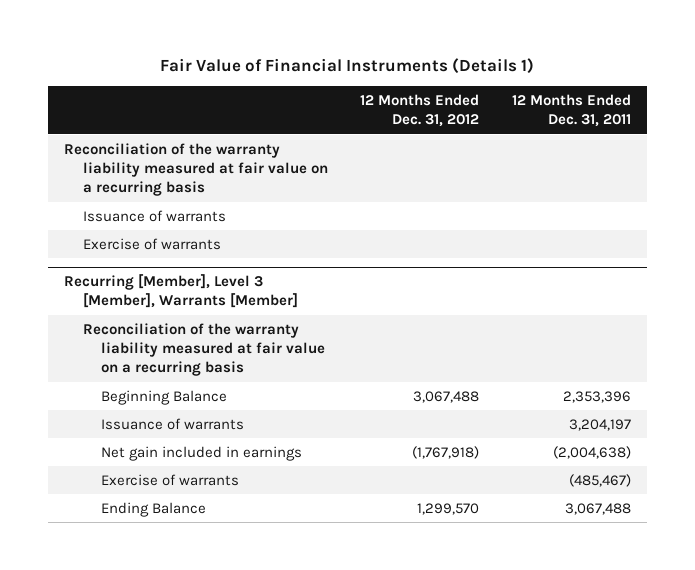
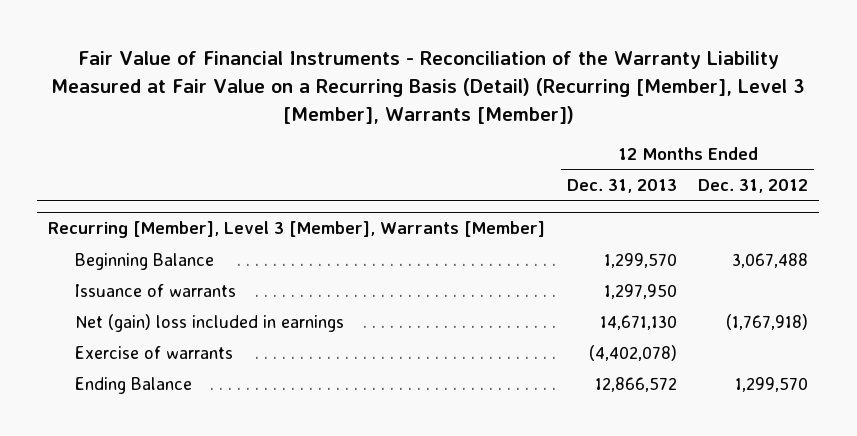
[160,58,535,75] Fair Value of Financial Instruments (Details 1) -> [51,51,806,124] Fair Value of Financial Instruments - Reconciliation of the Warranty Liability Measured at Fair Value on a Recurring Basis (Detail) (Recurring [Member], Level 3 [Member], Warrants [Member])
[511,94,631,128] 12 Months Ended Dec. 31, 2011 -> none
none -> [566,179,677,194] Dec. 31, 2013
[64,142,328,196] Reconciliation of the warranty liability measured at fair value on a recurring basis -> none
[82,209,226,222] Issuance of warrants -> none
[82,237,221,250] Exercise of warrants -> none
[82,322,326,376] Reconciliation of the warranty liability measured at fair value on a recurring basis -> none
[101,445,303,461] Net gain included in earnings -> [75,313,345,332] Net (gain) loss included in earnings

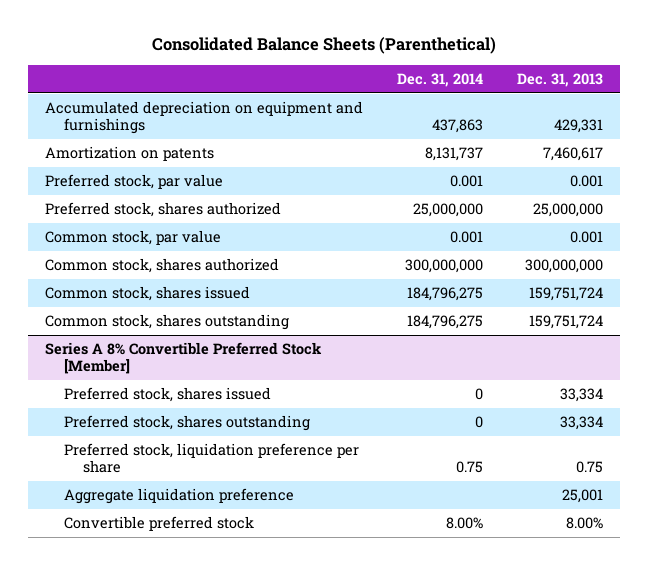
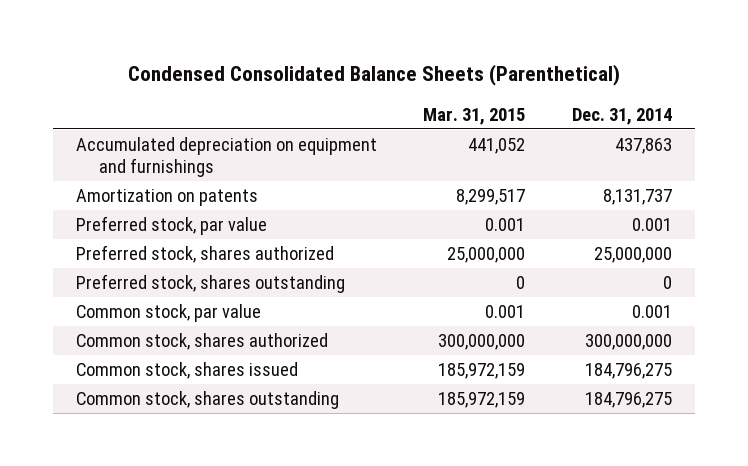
[151,37,496,55] Consolidated Balance Sheets (Parenthetical) -> [127,64,620,87] Condensed Consolidated Balance Sheets (Parenthetical)
[516,73,603,88] Dec. 31, 2013 -> none
none -> [423,107,526,125] Mar. 31, 2015
none -> [76,273,346,293] Preferred stock, shares outstanding
[44,342,322,375] Series A 8% Convertible Preferred Stock [Member] -> none
[63,387,271,403] Preferred stock, shares issued -> none
[63,415,310,432] Preferred stock, shares outstanding -> none
[63,443,359,474] Preferred stock, liquidation preference per share -> none
[63,488,294,505] Aggregate liquidation preference -> none
[63,516,254,532] Convertible preferred stock -> none

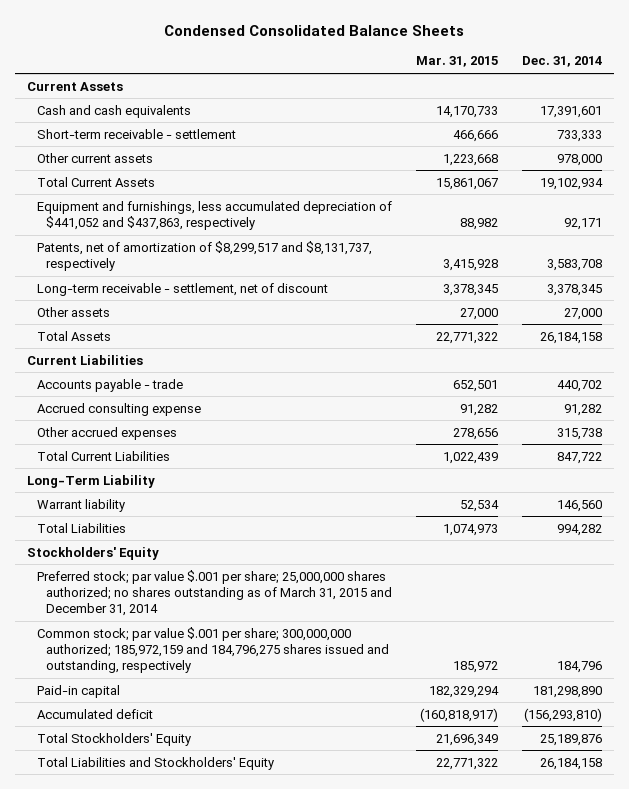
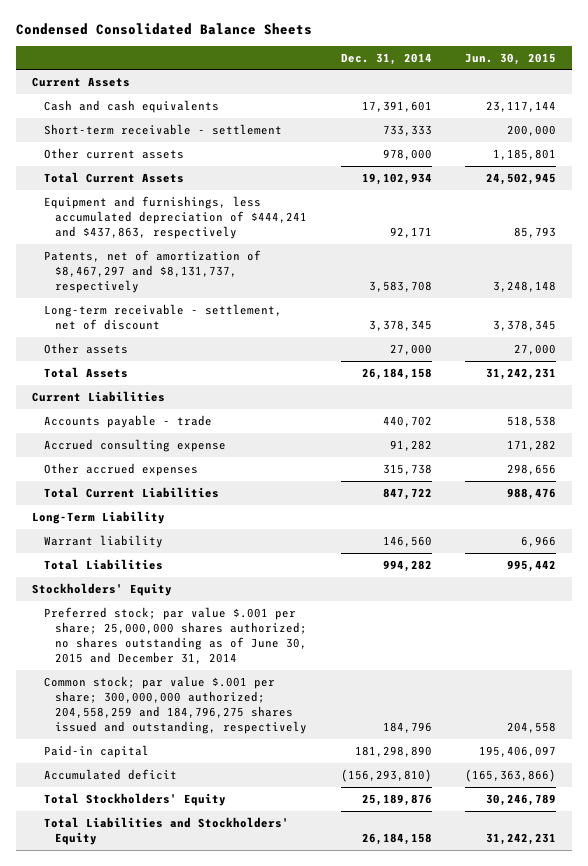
[416,56,499,68] Mar. 31, 2015 -> none
none -> [464,52,556,65] Jun. 30, 2015
[36,200,392,230] Equipment and furnishings, less accumulated depreciation of $441,052 and $437,863, respectively -> [43,195,308,240] Equipment and furnishings, less accumulated depreciation of $444,241 and $437,863, respectively
[36,240,372,271] Patents, net of amortization of $8,299,517 and $8,131,737, respectively -> [43,249,261,294] Patents, net of amortization of $8,467,297 and $8,131,737, respectively
[36,569,393,617] Preferred stock; par value $.001 per share; 25,000,000 shares authorized; no shares outstanding as of March 31, 2015 and December 31, 2014 -> [43,606,308,665] Preferred stock; par value $.001 per share; 25,000,000 shares authorized; no shares outstanding as of June 30, 2015 and December 31, 2014
[36,626,390,674] Common stock; par value $.001 per share; 300,000,000 authorized; 185,972,159 and 184,796,275 shares issued and outstanding, respectively -> [43,675,308,735] Common stock; par value $.001 per share; 300,000,000 authorized; 204,558,259 and 184,796,275 shares issued and outstanding, respectively

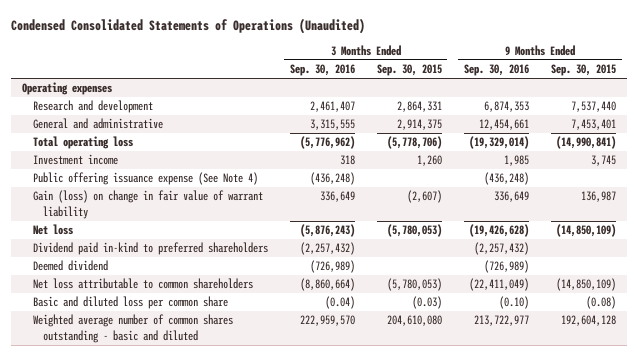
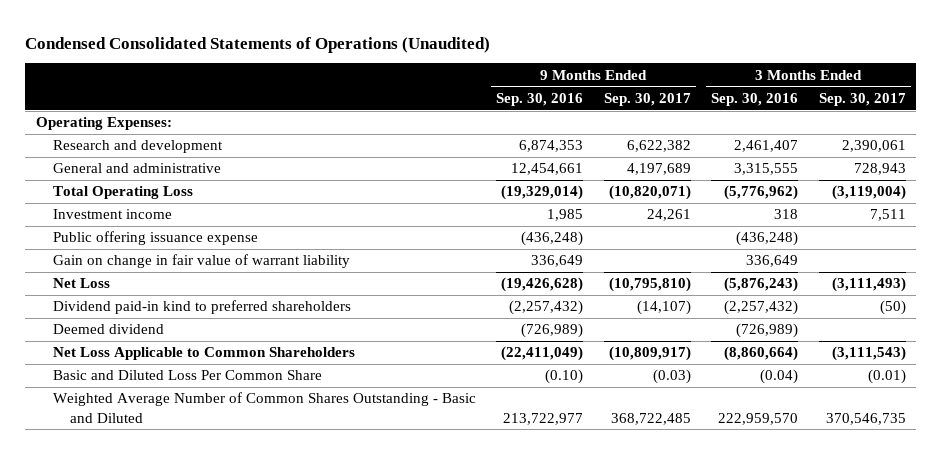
[376,64,442,77] Sep. 30, 2015 -> none
[551,64,617,77] Sep. 30, 2015 -> none
none -> [603,92,691,106] Sep. 30, 2017
none -> [818,92,906,106] Sep. 30, 2017
[22,82,113,96] Operating expenses -> [35,117,172,131] Operating Expenses:
[32,136,133,150] Total operating loss -> [52,186,193,200] Total Operating Loss
[32,172,258,186] Public offering issuance expense (See Note 4) -> [52,231,258,246] Public offering issuance expense
[32,190,263,219] Gain (loss) on change in fair value of warrant liability -> [52,254,350,269] Gain on change in fair value of warrant liability
[32,224,73,236] Net loss -> [52,278,110,289] Net Loss
[32,242,268,256] Dividend paid in-kind to preferred shareholders -> [52,300,351,315] Dividend paid-in kind to preferred shareholders
[32,278,253,290] Net loss attributable to common shareholders -> [52,347,355,361] Net Loss Applicable to Common Shareholders
[32,296,228,310] Basic and diluted loss per common share -> [52,370,322,381] Basic and Diluted Loss Per Common Share
[32,314,233,343] Weighted average number of common shares outstanding - basic and diluted -> [52,392,476,423] Weighted Average Number of Common Shares Outstanding - Basic and Diluted

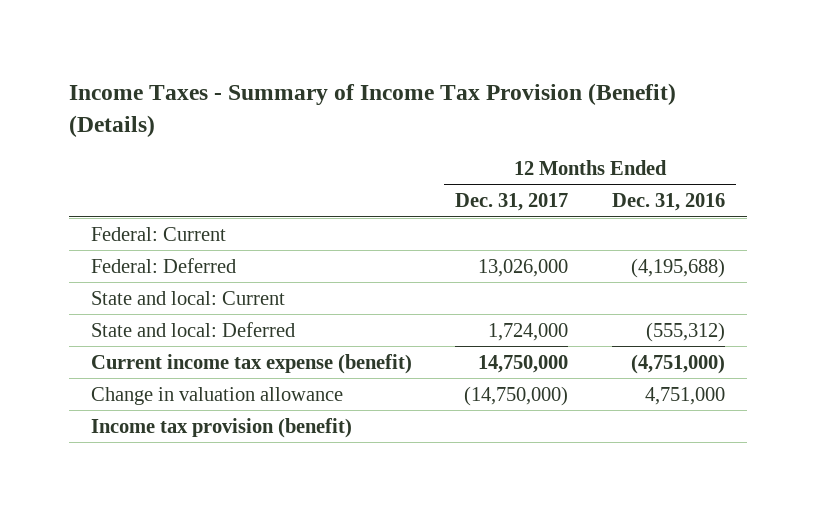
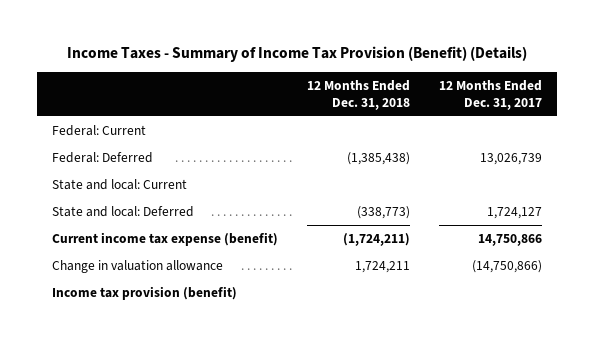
[612,193,726,212] Dec. 31, 2016 -> none
none -> [306,79,410,110] 12 Months Ended Dec. 31, 2018
[478,258,569,277] 13,026,000 -> [479,152,542,165] 13,026,739
[488,322,569,341] 1,724,000 -> [486,206,542,219] 1,724,127
[478,354,569,373] 14,750,000 -> [477,233,542,246] 14,750,866
[464,385,569,406] (14,750,000) -> [471,259,542,273] (14,750,866)

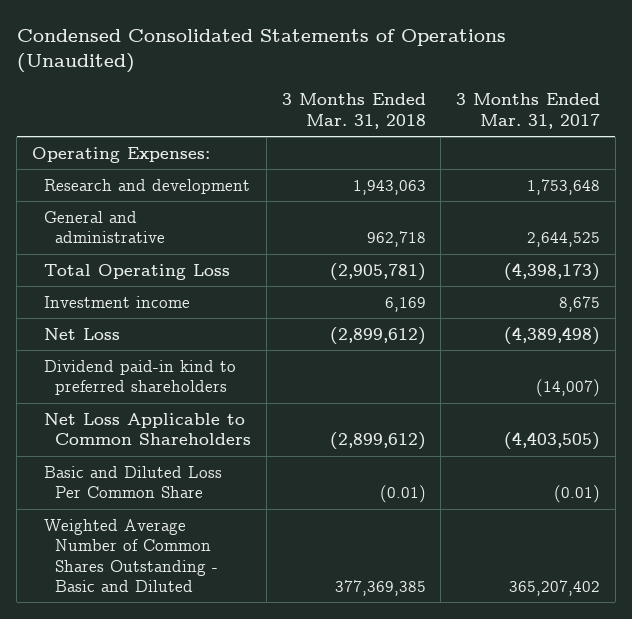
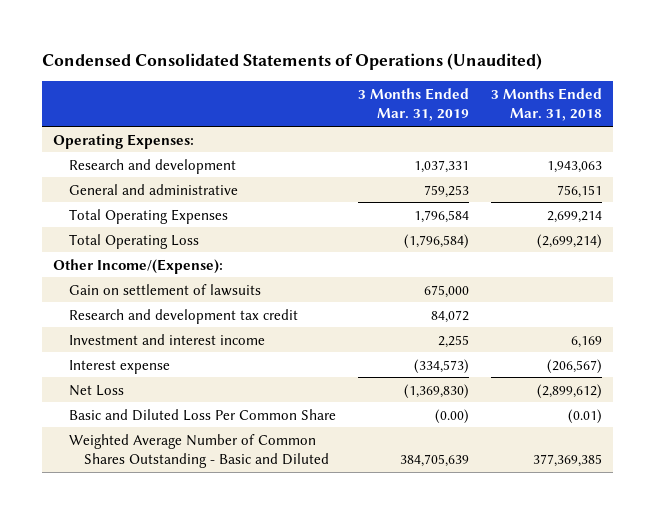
[456,93,601,129] 3 Months Ended Mar. 31, 2017 -> none
none -> [357,87,469,122] 3 Months Ended Mar. 31, 2019
[366,231,426,248] 962,718 -> [556,184,602,198] 756,151
none -> [68,208,228,224] Total Operating Expenses
[329,262,426,281] (2,905,781) -> [536,233,602,249] (2,699,214)
none -> [53,258,224,274] Other Income/(Expense):
none -> [68,283,261,296] Gain on settlement of lawsuits
none -> [68,308,298,324] Research and development tax credit
[43,295,190,308] Investment income -> [68,333,265,345] Investment and interest income
none -> [68,359,170,374] Interest expense
[43,359,236,396] Dividend paid-in kind to preferred shareholders -> none
[43,412,252,446] Net Loss Applicable to Common Shareholders -> none

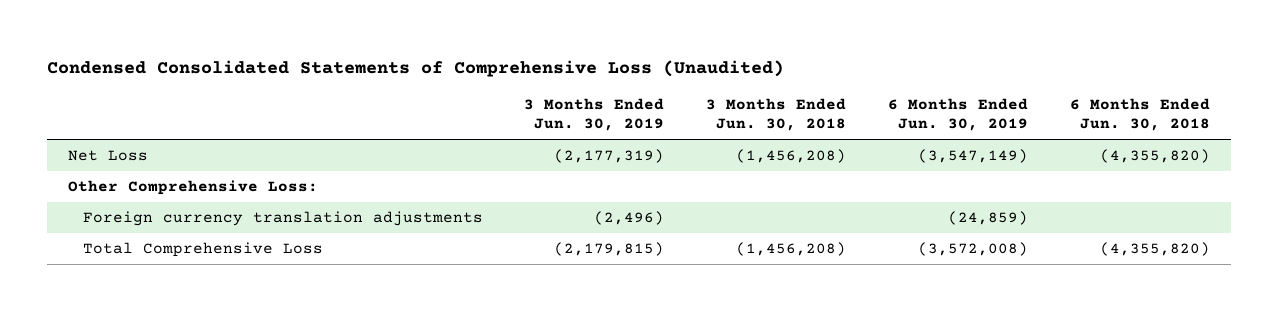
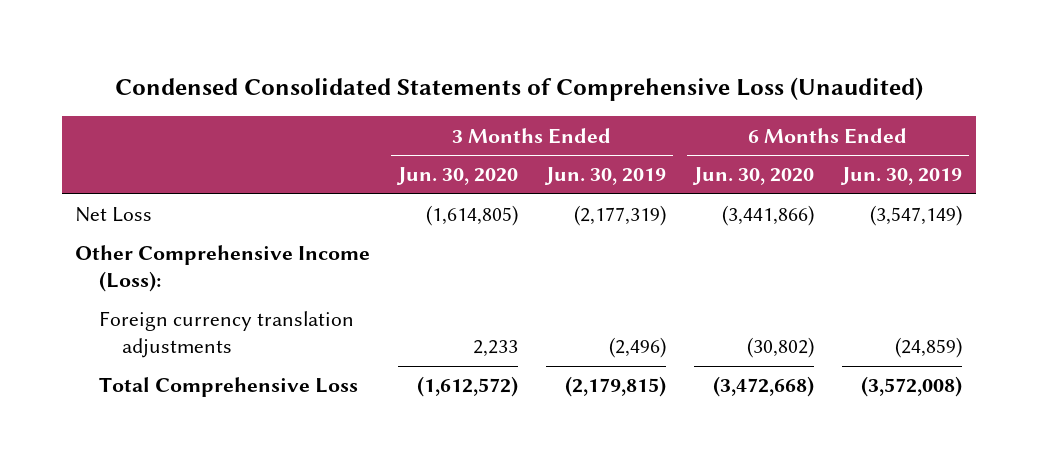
[706,98,847,132] 3 Months Ended Jun. 30, 2018 -> none
[1070,98,1211,132] 6 Months Ended Jun. 30, 2018 -> none
none -> [396,167,519,186] Jun. 30, 2020
none -> [691,167,814,186] Jun. 30, 2020
[68,180,319,196] Other Comprehensive Loss: -> [75,245,371,293] Other Comprehensive Income (Loss):

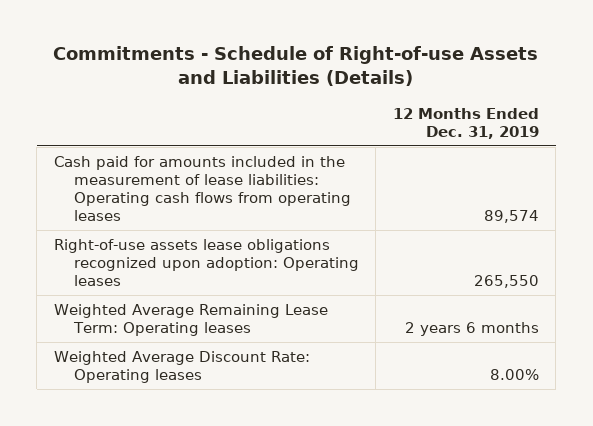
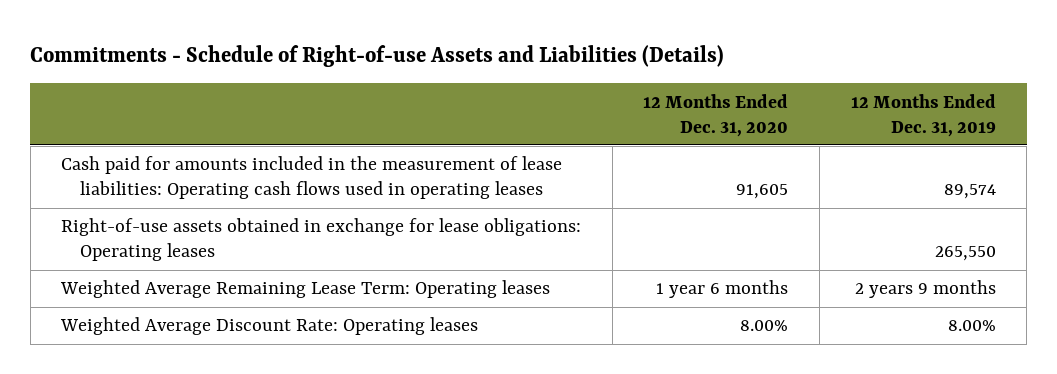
none -> [643,93,789,137] 12 Months Ended Dec. 31, 2020
[53,155,351,222] Cash paid for amounts included in the measurement of lease liabilities: Operating cash flows from operating leases -> [61,156,563,200] Cash paid for amounts included in the measurement of lease liabilities: Operating cash flows used in operating leases
[53,238,359,287] Right-of-use assets lease obligations recognized upon adoption: Operating leases -> [61,218,582,262] Right-of-use assets obtained in exchange for lease obligations: Operating leases
[404,321,539,336] 2 years 6 months -> [854,280,996,299] 2 years 9 months

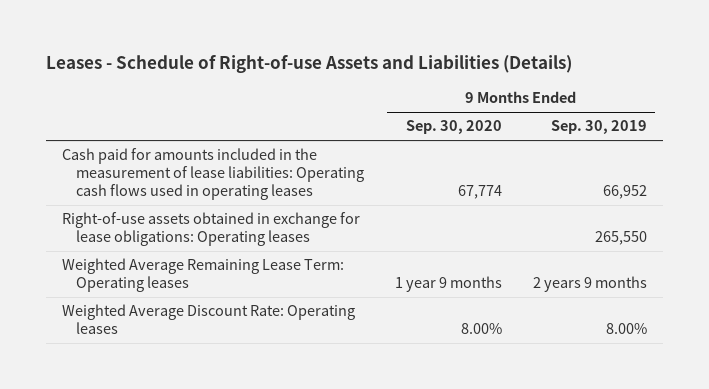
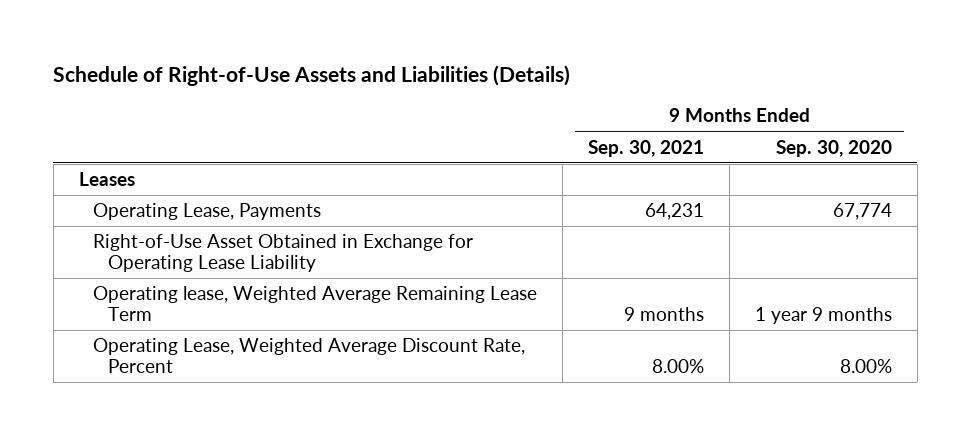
[46,55,573,74] Leases - Schedule of Right-of-use Assets and Liabilities (Details) -> [53,64,571,86] Schedule of Right-of-Use Assets and Liabilities (Details)
[551,120,648,135] Sep. 30, 2019 -> none
none -> [588,139,705,157] Sep. 30, 2021
none -> [78,172,135,187] Leases
[61,148,365,200] Cash paid for amounts included in the measurement of lease liabilities: Operating cash flows used in operating leases -> [93,203,322,221] Operating Lease, Payments
[61,212,360,247] Right-of-use assets obtained in exchange for lease obligations: Operating leases -> [93,234,474,273] Right-of-Use Asset Obtained in Exchange for Operating Lease Liability
[61,258,344,293] Weighted Average Remaining Lease Term: Operating leases -> [93,286,538,322] Operating lease, Weighted Average Remaining Lease Term
[61,304,355,335] Weighted Average Discount Rate: Operating leases -> [93,338,526,374] Operating Lease, Weighted Average Discount Rate, Percent

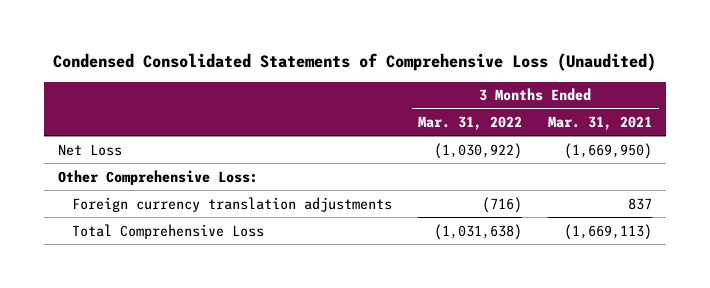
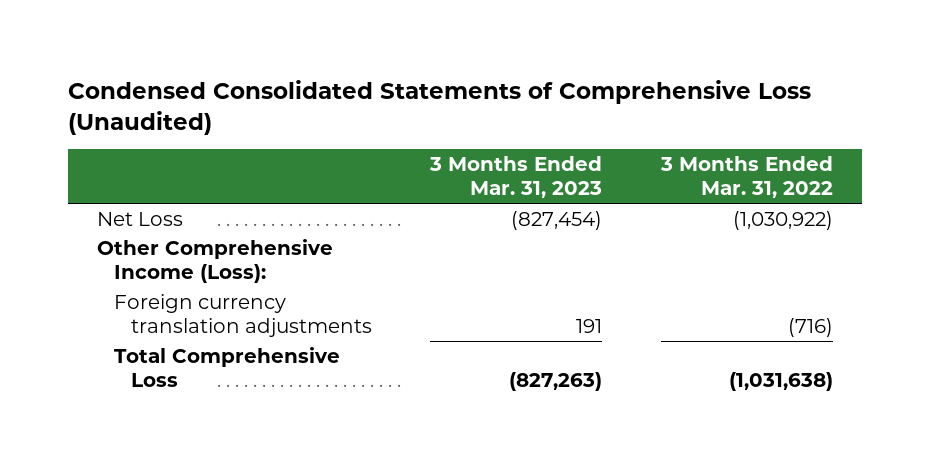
[548,116,653,131] Mar. 31, 2021 -> none
none -> [429,156,603,199] 3 Months Ended Mar. 31, 2023
[57,169,258,185] Other Comprehensive Loss: -> [96,238,333,283] Other Comprehensive Income (Loss):

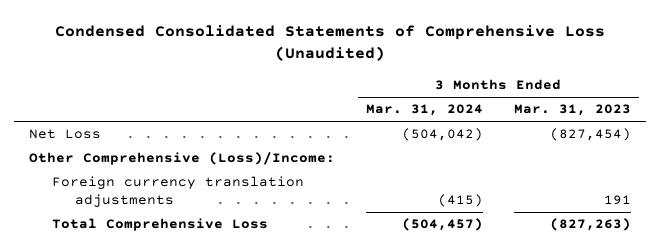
[659,156,833,199] 3 Months Ended Mar. 31, 2022 -> none
none -> [366,104,484,117] Mar. 31, 2024
[96,238,333,283] Other Comprehensive Income (Loss): -> [29,152,336,166] Other Comprehensive (Loss)/Income:

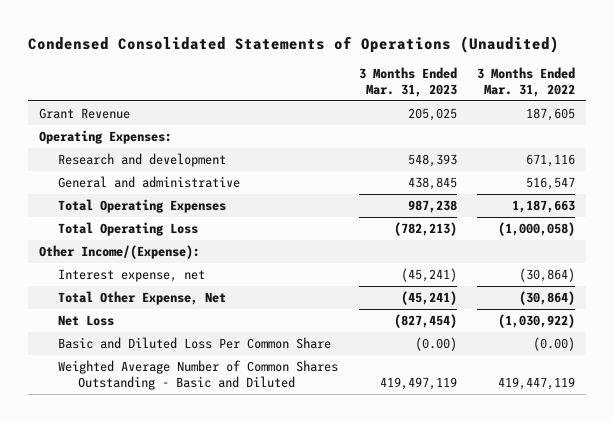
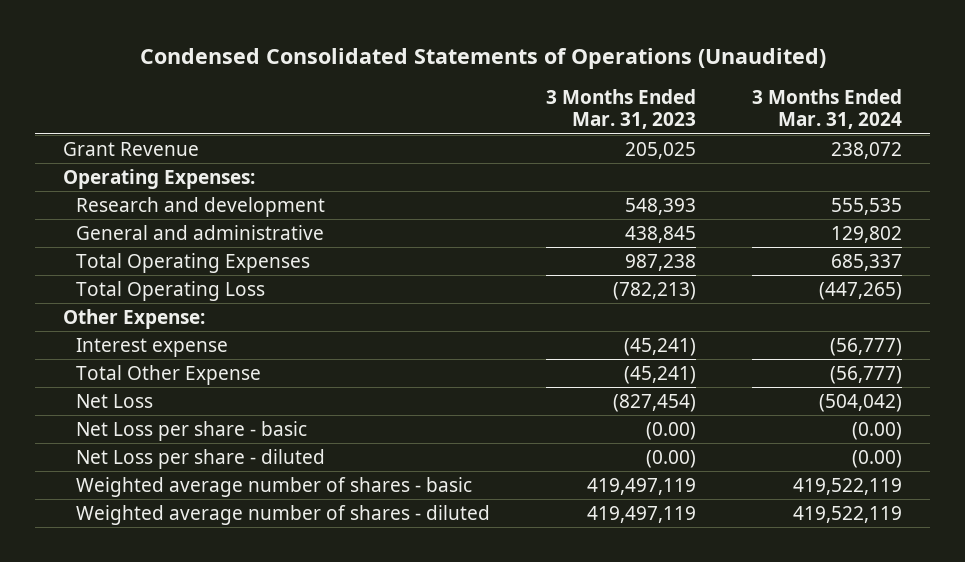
[477,67,576,97] 3 Months Ended Mar. 31, 2022 -> none
none -> [752,88,903,130] 3 Months Ended Mar. 31, 2024
[38,245,200,260] Other Income/(Expense): -> [62,308,205,329] Other Expense:
[58,269,206,283] Interest expense, net -> [76,337,229,357] Interest expense
[58,291,227,306] Total Other Expense, Net -> [76,364,262,385] Total Other Expense
[58,337,332,350] Basic and Diluted Loss Per Common Share -> [76,420,308,441] Net Loss per share - basic
none -> [76,448,326,469] Net Loss per share - diluted
[58,360,339,390] Weighted Average Number of Common Shares Outstanding - Basic and Diluted -> [76,476,473,497] Weighted average number of shares - basic
none -> [76,504,491,525] Weighted average number of shares - diluted

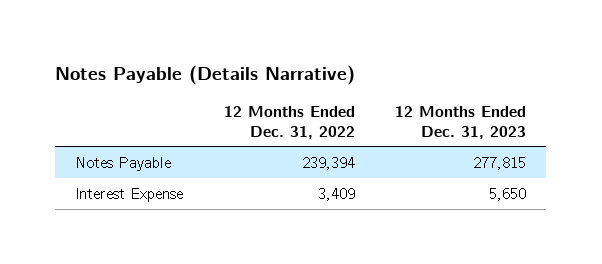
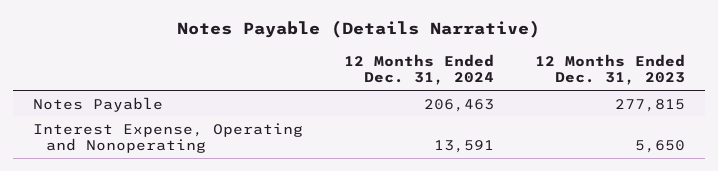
[223,105,355,139] 12 Months Ended Dec. 31, 2022 -> none
none -> [344,53,495,86] 12 Months Ended Dec. 31, 2024
[75,187,184,202] Interest Expense -> [33,122,304,153] Interest Expense, Operating and Nonoperating

